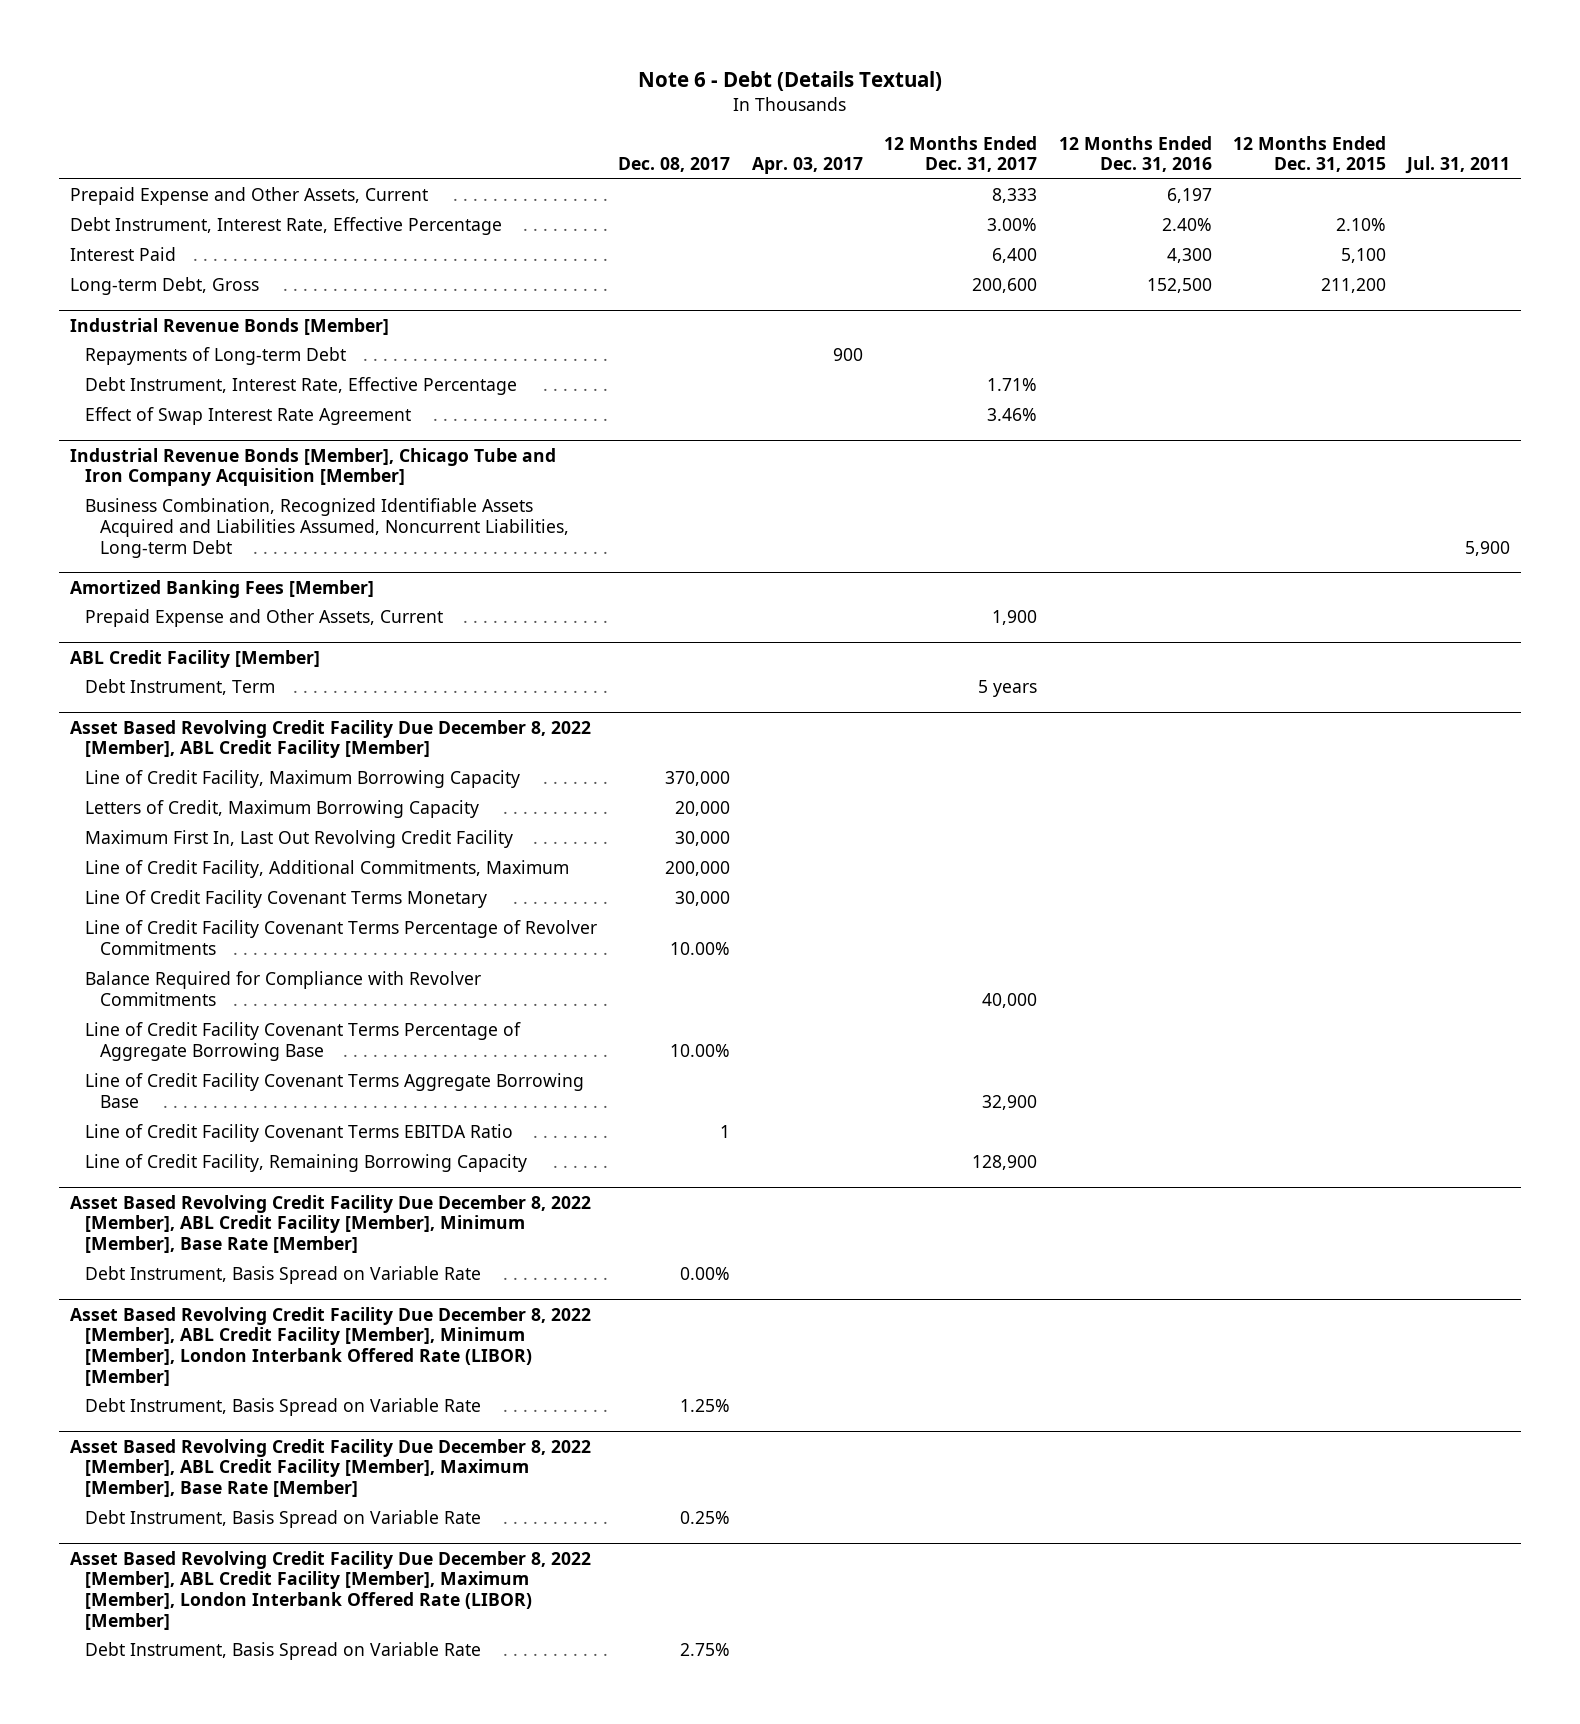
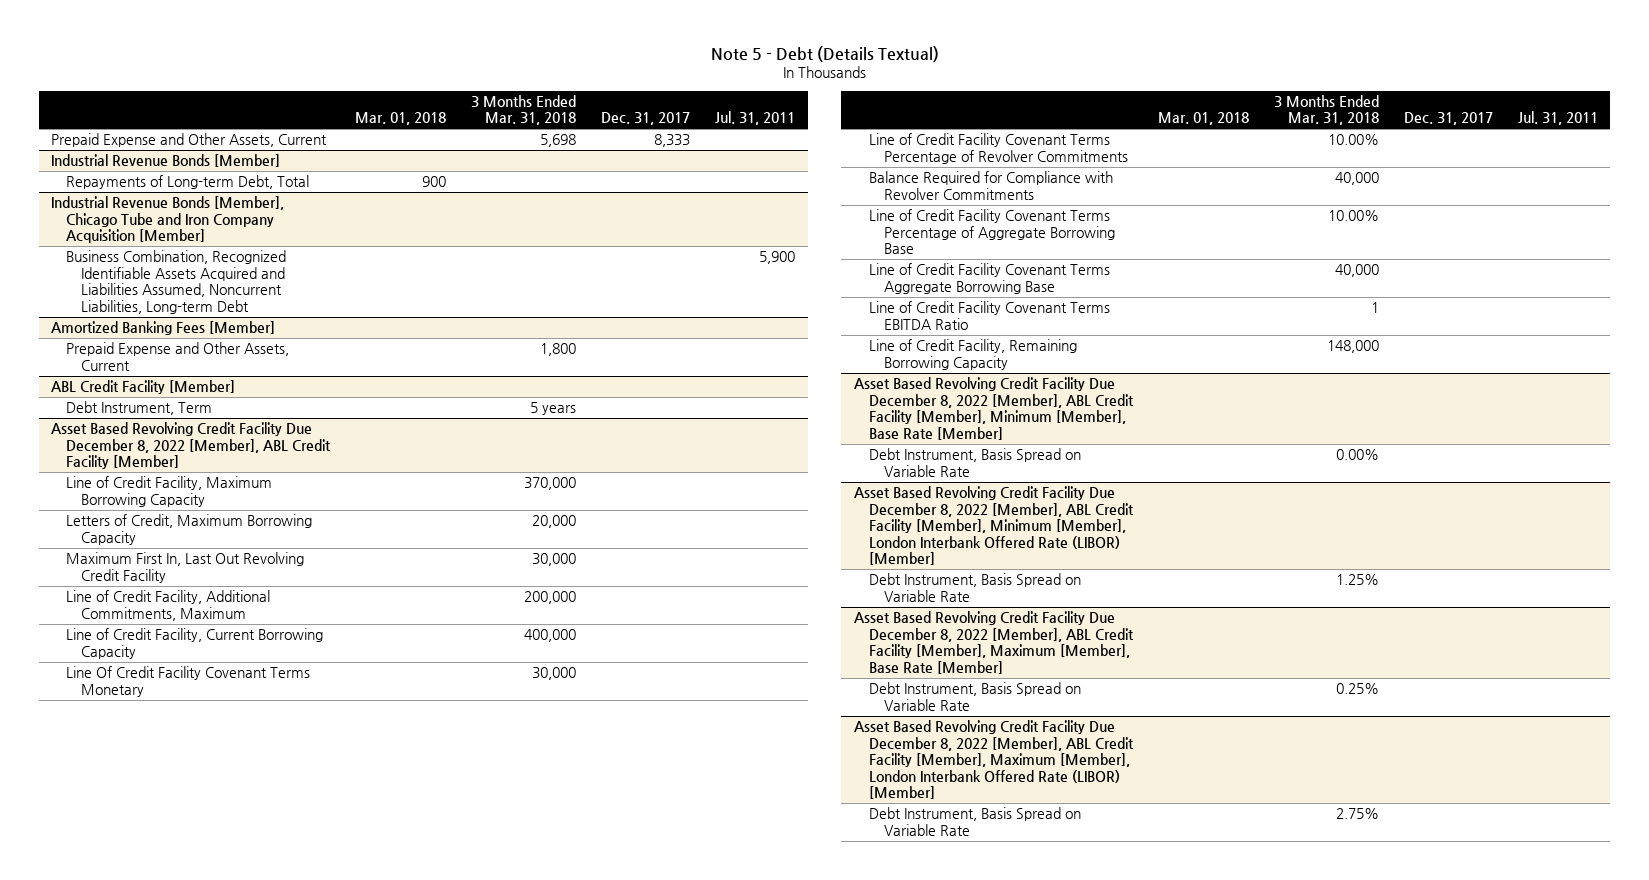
[638,70,943,91] Note 6 - Debt (Details Textual) -> [710,46,939,63] Note 5 - Debt (Details Textual)
[618,157,731,173] Dec. 08, 2017 -> none
[751,157,863,175] Apr. 03, 2017 -> none
[884,135,1038,173] 12 Months Ended Dec. 31, 2017 -> none
[1058,135,1212,173] 12 Months Ended Dec. 31, 2016 -> none
[1233,135,1387,173] 12 Months Ended Dec. 31, 2015 -> none
none -> [355,112,447,126] Mar. 01, 2018
none -> [471,94,577,126] 3 Months Ended Mar. 31, 2018
none -> [601,112,691,126] Dec. 31, 2017
[70,217,503,236] Debt Instrument, Interest Rate, Effective Percentage -> none
[70,247,177,262] Interest Paid -> none
[70,277,260,296] Long-term Debt, Gross -> none
[85,377,518,396] Debt Instrument, Interest Rate, Effective Percentage -> none
[85,407,412,426] Effect of Swap Interest Rate Agreement -> none
[85,347,347,366] Repayments of Long-term Debt -> [66,175,310,190] Repayments of Long-term Debt, Total
none -> [66,628,324,659] Line of Credit Facility, Current Borrowing Capacity

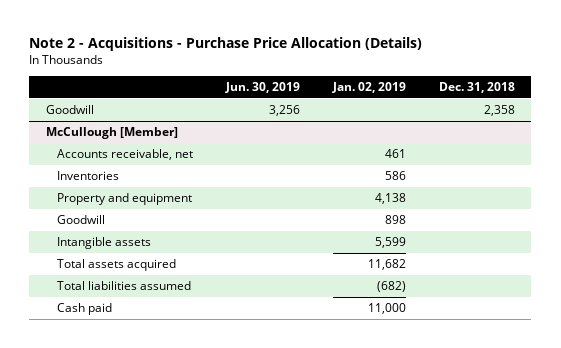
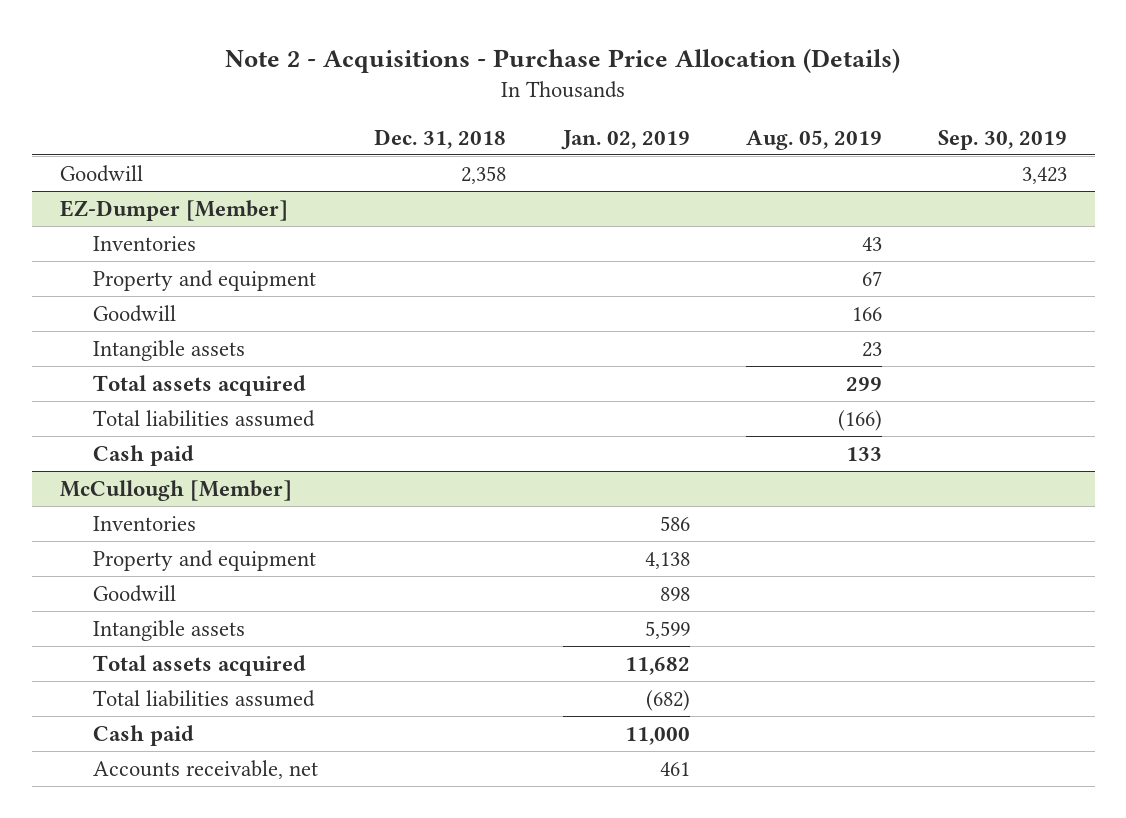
[224,81,300,93] Jun. 30, 2019 -> none
none -> [745,129,882,150] Aug. 05, 2019
none -> [937,129,1067,150] Sep. 30, 2019
none -> [59,199,288,221] EZ-Dumper [Member]
none -> [93,235,197,251] Inventories
none -> [93,269,317,291] Property and equipment
none -> [93,304,177,322] Goodwill
none -> [93,339,246,361] Intangible assets
none -> [93,374,307,396] Total assets acquired
none -> [93,409,316,427] Total liabilities assumed
none -> [93,444,195,466] Cash paid
[56,149,193,161] Accounts receivable, net -> [93,759,319,779] Accounts receivable, net

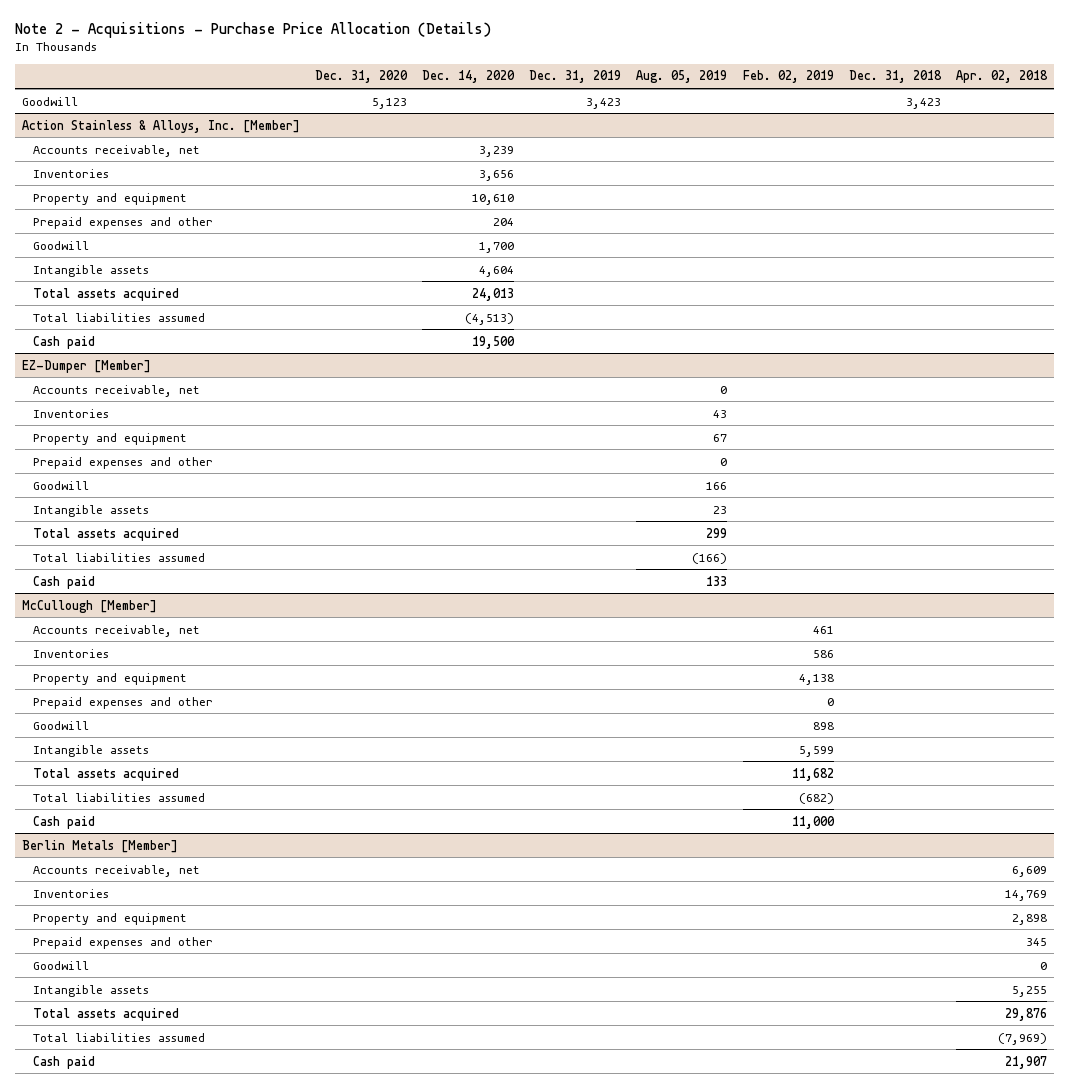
[560,129,690,150] Jan. 02, 2019 -> none
[937,129,1067,150] Sep. 30, 2019 -> none
none -> [315,70,409,84] Dec. 31, 2020
none -> [422,70,516,84] Dec. 14, 2020
none -> [529,70,622,84] Dec. 31, 2019
none -> [742,70,834,84] Feb. 02, 2019
none -> [955,70,1048,84] Apr. 02, 2018
[461,165,507,184] 2,358 -> [905,97,941,109] 3,423
none -> [22,119,301,133] Action Stainless & Alloys, Inc. [Member]
none -> [33,144,201,157] Accounts receivable, net
none -> [33,168,110,178] Inventories
none -> [33,192,188,205] Property and equipment
none -> [33,216,214,229] Prepaid expenses and other
none -> [33,240,90,250] Goodwill
none -> [33,264,150,277] Intangible assets
none -> [33,287,180,301] Total assets acquired
none -> [33,312,206,322] Total liabilities assumed
none -> [33,335,96,349] Cash paid
none -> [33,384,201,397] Accounts receivable, net
none -> [33,456,214,469] Prepaid expenses and other
[93,759,319,779] Accounts receivable, net -> [33,624,201,637] Accounts receivable, net
none -> [33,696,214,709] Prepaid expenses and other
none -> [22,839,179,853] Berlin Metals [Member]
none -> [33,864,201,877] Accounts receivable, net
none -> [33,888,110,898] Inventories
none -> [33,912,188,925] Property and equipment
none -> [33,936,214,949] Prepaid expenses and other
none -> [33,960,90,970] Goodwill
none -> [33,984,150,997] Intangible assets
none -> [33,1007,180,1021] Total assets acquired
none -> [33,1032,206,1042] Total liabilities assumed
none -> [33,1055,96,1069] Cash paid

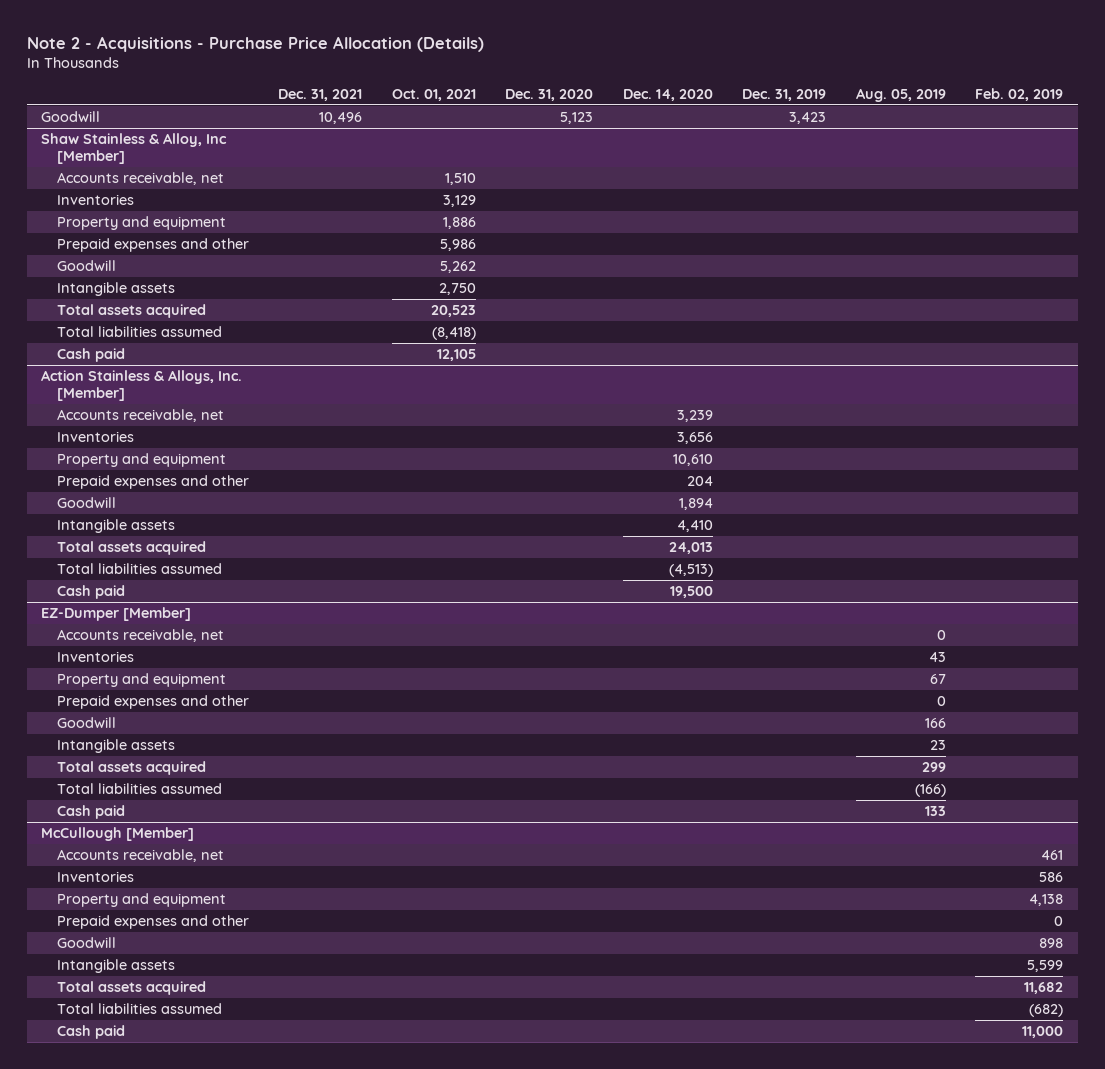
[848,70,942,84] Dec. 31, 2018 -> none
[955,70,1048,84] Apr. 02, 2018 -> none
none -> [278,88,363,101] Dec. 31, 2021
none -> [391,88,476,101] Oct. 01, 2021
none -> [41,133,228,164] Shaw Stainless & Alloy, Inc [Member]
none -> [56,172,224,186] Accounts receivable, net
none -> [56,194,134,206] Inventories
none -> [56,216,226,231] Property and equipment
none -> [56,238,249,253] Prepaid expenses and other
none -> [56,260,116,272] Goodwill
none -> [56,282,175,297] Intangible assets
none -> [56,304,206,319] Total assets acquired
none -> [56,326,222,338] Total liabilities assumed
none -> [56,348,125,363] Cash paid
[479,241,515,253] 1,700 -> [678,498,713,511] 1,894
[479,265,515,277] 4,604 -> [676,520,713,533] 4,410
[22,839,179,853] Berlin Metals [Member] -> none
[33,864,201,877] Accounts receivable, net -> none
[33,888,110,898] Inventories -> none
[33,912,188,925] Property and equipment -> none
[33,936,214,949] Prepaid expenses and other -> none
[33,960,90,970] Goodwill -> none
[33,984,150,997] Intangible assets -> none
[33,1007,180,1021] Total assets acquired -> none
[33,1032,206,1042] Total liabilities assumed -> none
[33,1055,96,1069] Cash paid -> none

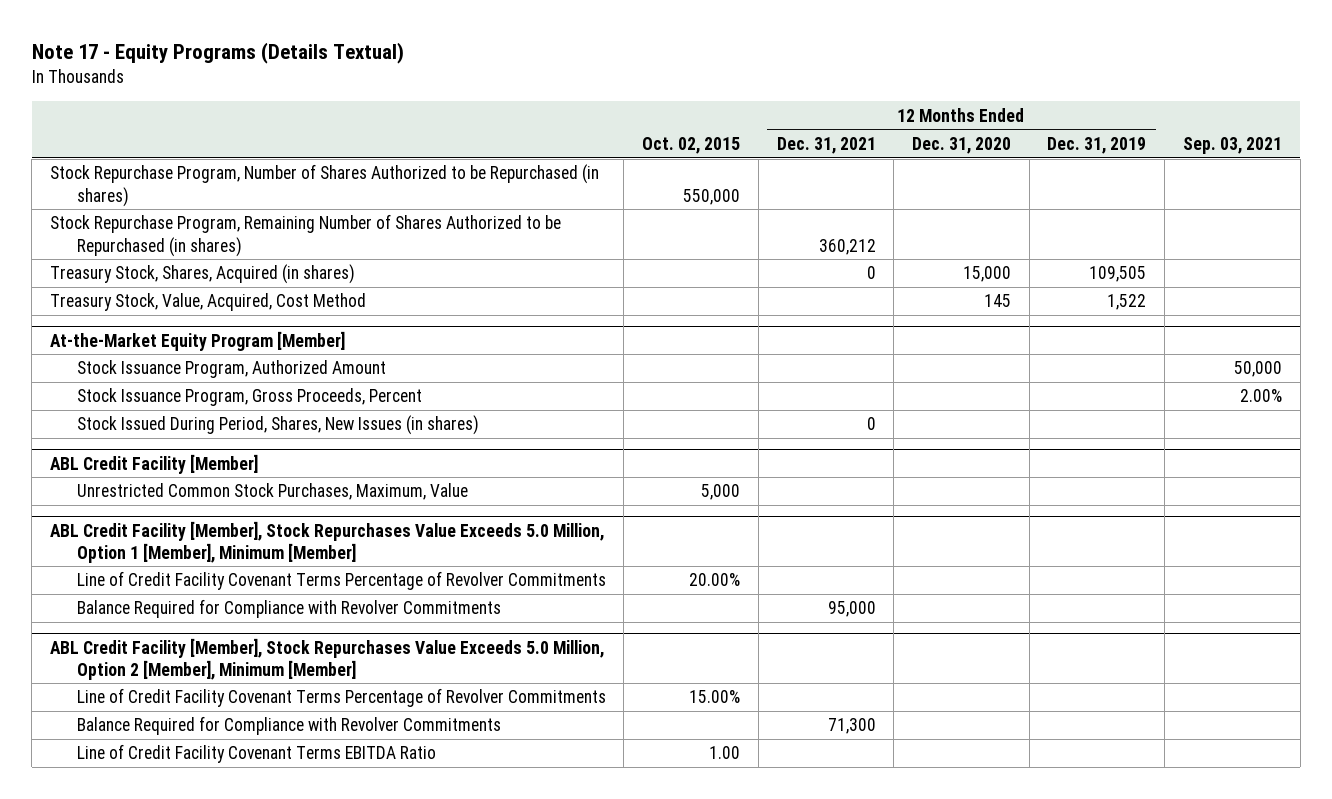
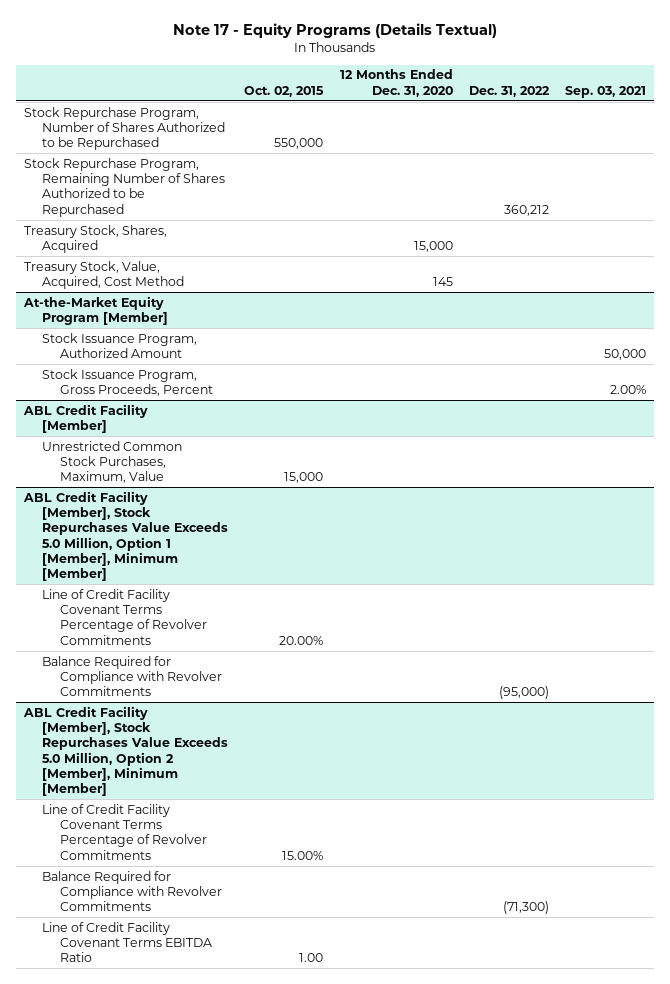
[776,136,876,154] Dec. 31, 2021 -> none
[1047,136,1147,154] Dec. 31, 2019 -> none
none -> [468,85,550,97] Dec. 31, 2022
[50,164,600,207] Stock Repurchase Program, Number of Shares Authorized to be Repurchased (in shares) -> [24,106,225,151] Stock Repurchase Program, Number of Shares Authorized to be Repurchased
[50,214,562,257] Stock Repurchase Program, Remaining Number of Shares Authorized to be Repurchased (in shares) -> [24,157,225,217] Stock Repurchase Program, Remaining Number of Shares Authorized to be Repurchased
[50,264,356,285] Treasury Stock, Shares, Acquired (in shares) -> [24,224,168,253] Treasury Stock, Shares, Acquired
[76,415,479,436] Stock Issued During Period, Shares, New Issues (in shares) -> none
[701,484,741,501] 5,000 -> [284,472,324,484] 15,000

